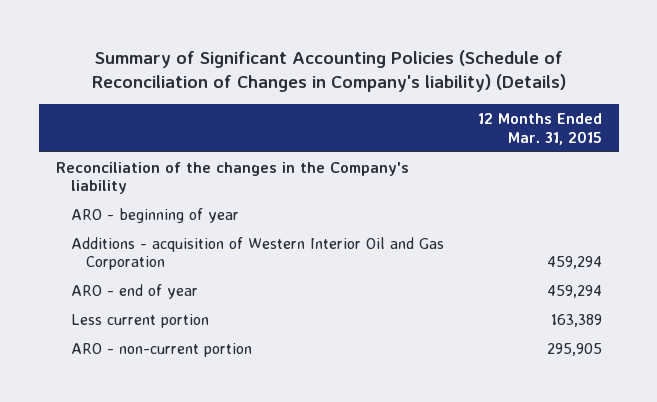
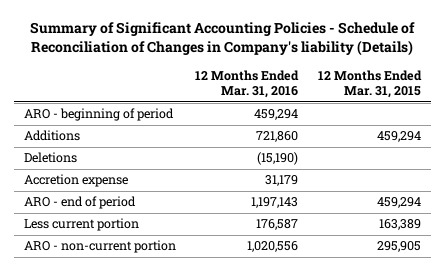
[91,49,566,93] Summary of Significant Accounting Policies (Schedule of Reconciliation of Changes in Company's liability) (Details) -> [30,22,416,57] Summary of Significant Accounting Policies - Schedule of Reconciliation of Changes in Company's liability (Details)
none -> [195,70,300,99] 12 Months Ended Mar. 31, 2016
[55,161,409,195] Reconciliation of the changes in the Company's liability -> none
[70,207,239,223] ARO - beginning of year -> [23,108,174,122] ARO - beginning of period
[70,236,444,271] Additions - acquisition of Western Interior Oil and Gas Corporation -> [23,130,80,142] Additions
none -> [23,152,77,164] Deletions
none -> [23,174,128,188] Accretion expense
[70,283,198,299] ARO - end of year -> [23,196,136,210] ARO - end of period

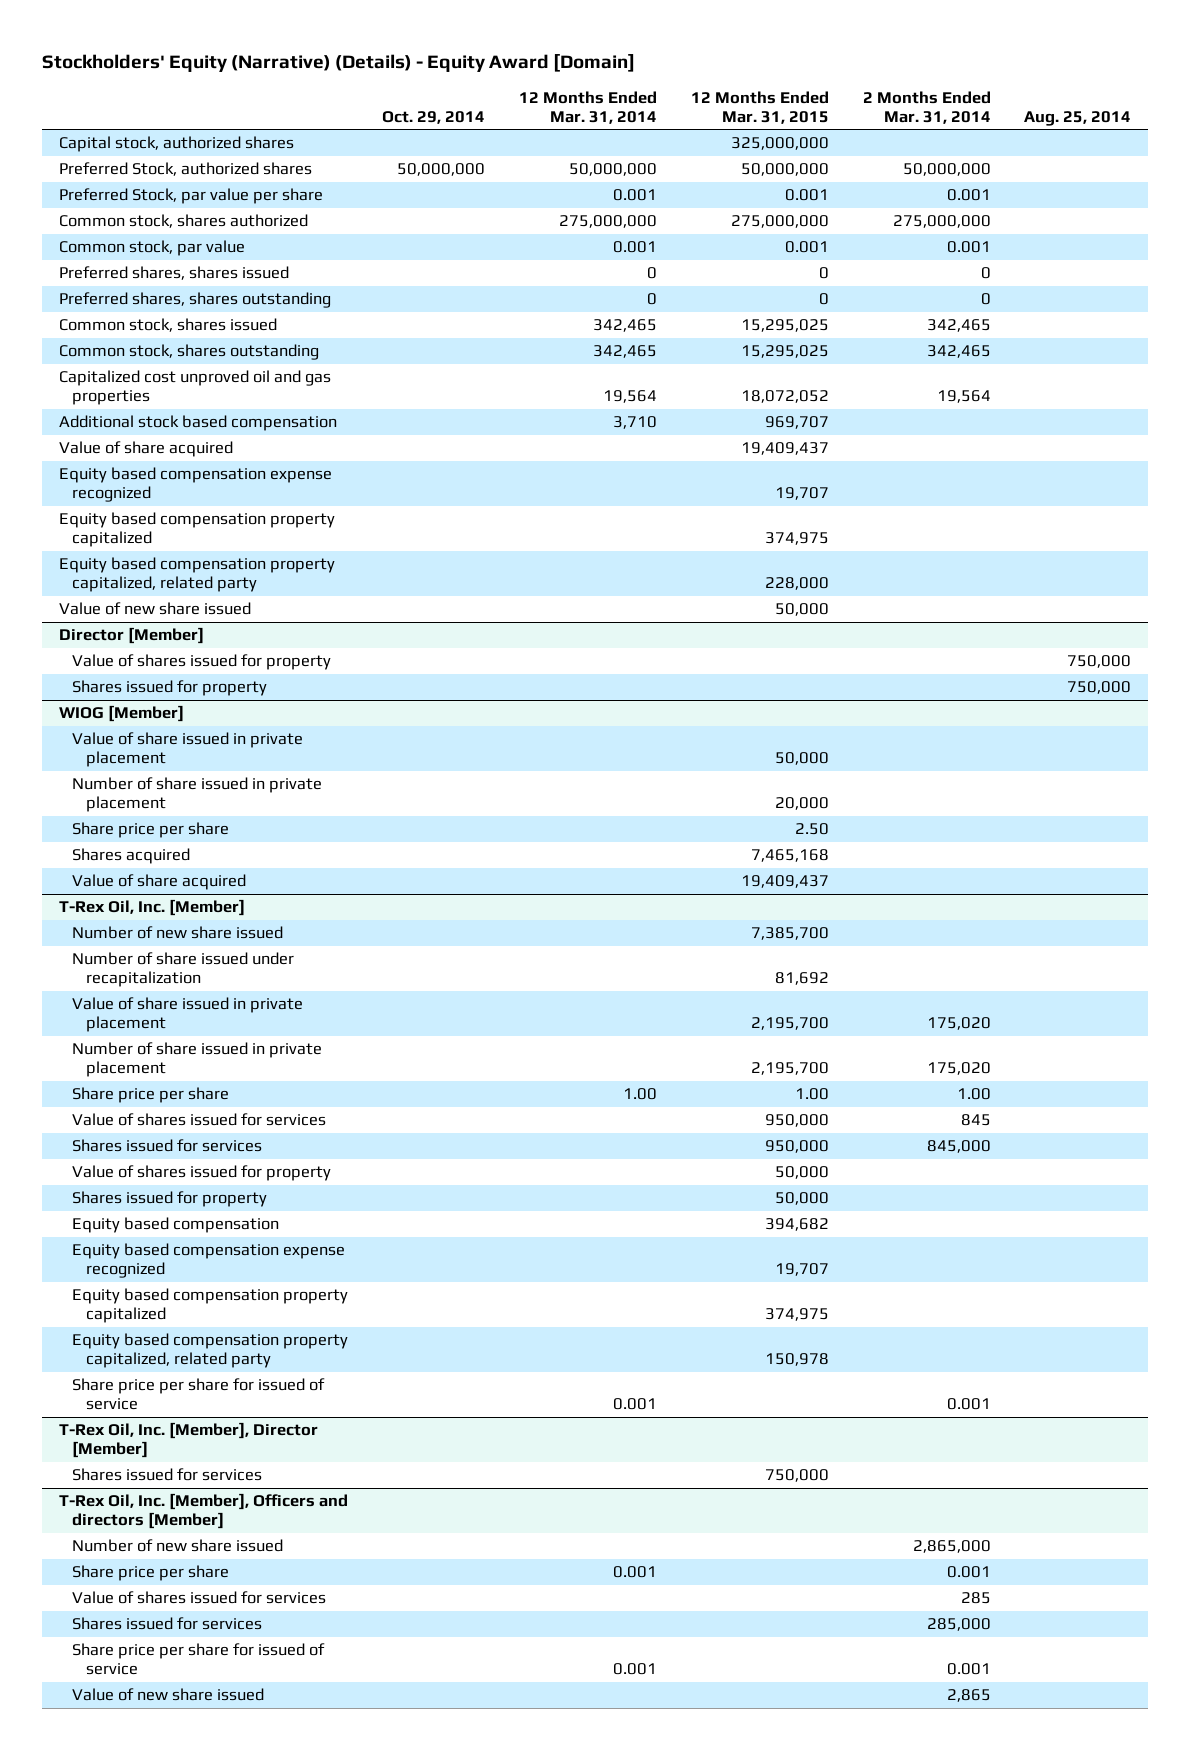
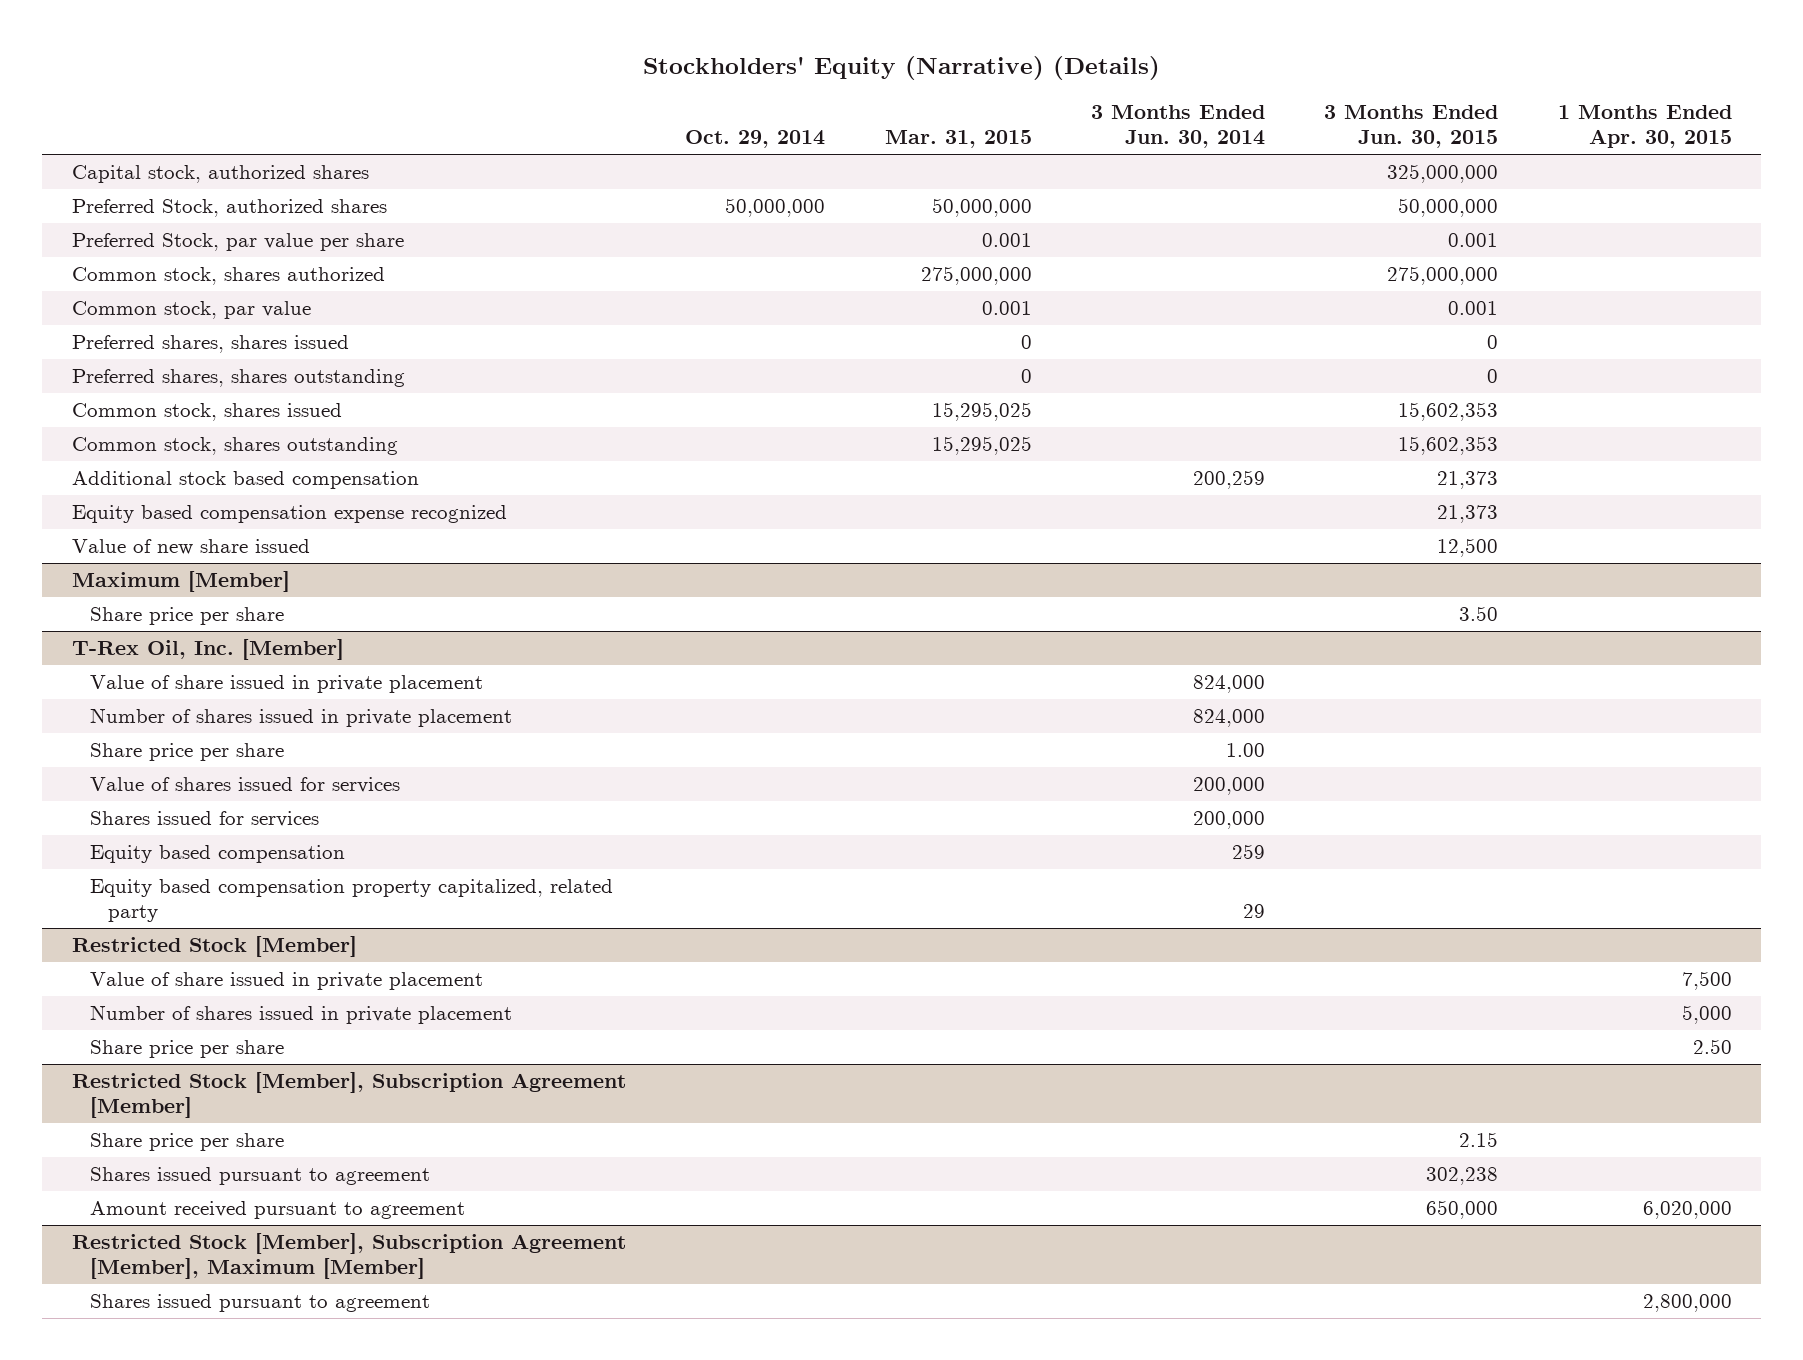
[42,53,636,72] Stockholders' Equity (Narrative) (Details) - Equity Award [Domain] -> [642,56,1160,81] Stockholders' Equity (Narrative) (Details)
[519,90,658,124] 12 Months Ended Mar. 31, 2014 -> none
[690,90,829,124] 12 Months Ended Mar. 31, 2015 -> none
[862,90,991,124] 2 Months Ended Mar. 31, 2014 -> none
[1024,110,1132,126] Aug. 25, 2014 -> none
none -> [884,130,1032,149] Mar. 31, 2015
none -> [1090,105,1265,149] 3 Months Ended Jun. 30, 2014
none -> [1324,105,1499,149] 3 Months Ended Jun. 30, 2015
none -> [1557,105,1732,149] 1 Months Ended Apr. 30, 2015
[59,370,332,406] Capitalized cost unproved oil and gas properties -> none
[59,441,234,458] Value of share acquired -> none
[59,512,336,548] Equity based compensation property capitalized -> none
[59,557,336,593] Equity based compensation property capitalized, related party -> none
[59,627,205,645] Director [Member] -> none
[72,654,332,671] Value of shares issued for property -> none
[72,680,268,697] Shares issued for property -> none
[59,705,185,723] WIOG [Member] -> none
[72,732,304,768] Value of share issued in private placement -> none
[72,777,323,813] Number of share issued in private placement -> none
[72,822,230,839] Share price per share -> none
[72,848,191,865] Shares acquired -> none
[72,874,247,891] Value of share acquired -> none
none -> [71,571,290,593] Maximum [Member]
none -> [89,607,284,626] Share price per share
[72,926,284,940] Number of new share issued -> none
[72,952,295,988] Number of share issued under recapitalization -> none
[72,1042,323,1078] Number of share issued in private placement -> [89,708,512,728] Number of shares issued in private placement
[72,1165,332,1182] Value of shares issued for property -> none
[72,1191,268,1208] Shares issued for property -> none
[72,1243,346,1279] Equity based compensation expense recognized -> none
[72,1288,349,1324] Equity based compensation property capitalized -> none
[72,1378,326,1411] Share price per share for issued of service -> none
[59,1422,319,1459] T-Rex Oil, Inc. [Member], Director [Member] -> none
[72,1468,263,1482] Shares issued for services -> none
[59,1493,349,1530] T-Rex Oil, Inc. [Member], Officers and directors [Member] -> none
[72,1539,284,1553] Number of new share issued -> none
[72,1565,230,1582] Share price per share -> none
[72,1591,327,1605] Value of shares issued for services -> none
[72,1617,263,1631] Shares issued for services -> none
[72,1643,326,1676] Share price per share for issued of service -> none
[72,1688,265,1702] Value of new share issued -> none
none -> [71,936,357,958] Restricted Stock [Member]
none -> [89,972,483,991] Value of share issued in private placement
none -> [89,1005,512,1025] Number of shares issued in private placement
none -> [89,1040,284,1059] Share price per share
none -> [71,1072,626,1119] Restricted Stock [Member], Subscription Agreement [Member]
none -> [89,1133,284,1152] Share price per share
none -> [89,1167,430,1186] Shares issued pursuant to agreement
none -> [89,1201,465,1220] Amount received pursuant to agreement
none -> [71,1233,626,1280] Restricted Stock [Member], Subscription Agreement [Member], Maximum [Member]
none -> [89,1294,430,1313] Shares issued pursuant to agreement

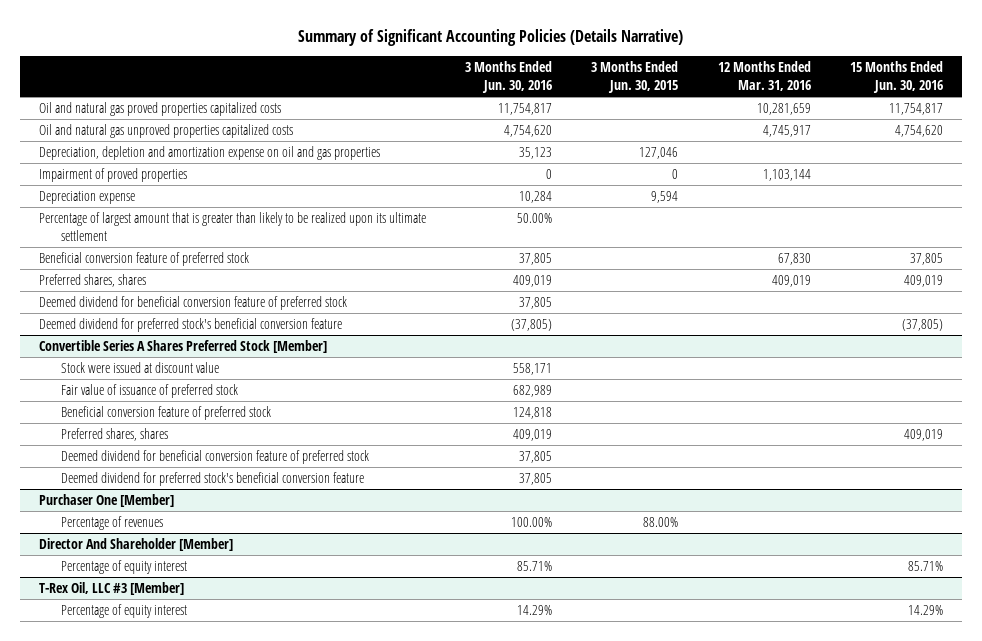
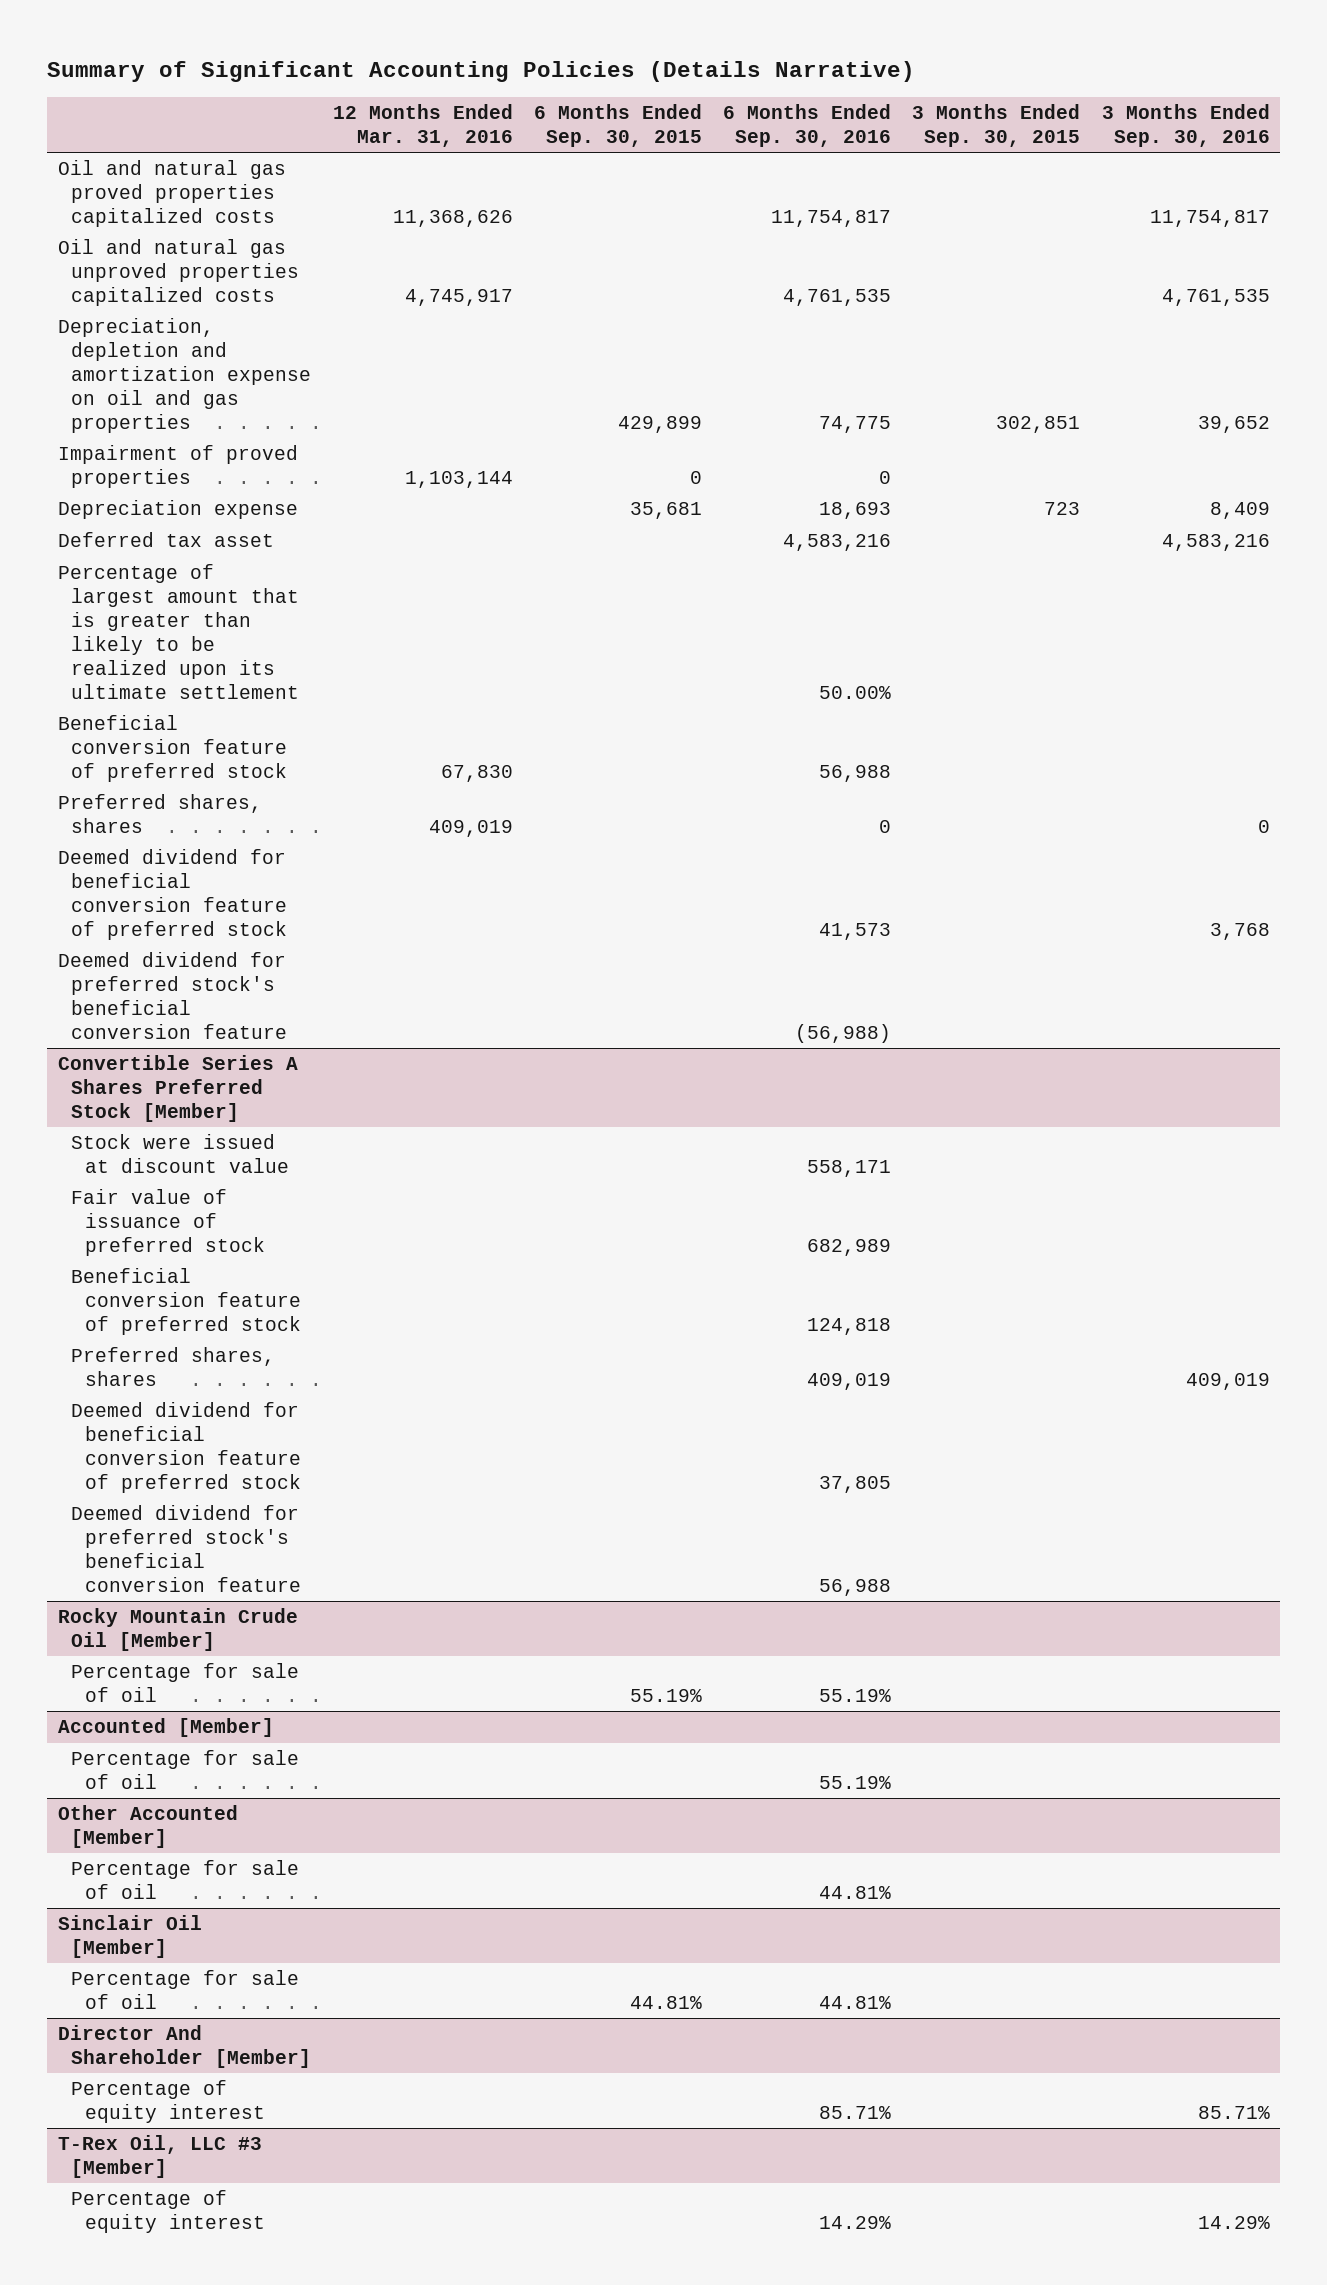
[465,60,553,94] 3 Months Ended Jun. 30, 2016 -> none
[591,60,679,94] 3 Months Ended Jun. 30, 2015 -> none
[849,60,943,94] 15 Months Ended Jun. 30, 2016 -> none
none -> [533,104,702,148] 6 Months Ended Sep. 30, 2015
none -> [723,104,892,148] 6 Months Ended Sep. 30, 2016
none -> [912,104,1081,148] 3 Months Ended Sep. 30, 2015
none -> [1101,104,1270,148] 3 Months Ended Sep. 30, 2016
[756,103,811,116] 10,281,659 -> [392,209,513,227] 11,368,626
none -> [57,532,274,548] Deferred tax asset
[39,494,175,508] Purchaser One [Member] -> none
[61,516,164,531] Percentage of revenues -> none
none -> [57,1608,298,1652] Rocky Mountain Crude Oil [Member]
none -> [71,1663,300,1703] Percentage for sale of oil
none -> [57,1718,274,1738] Accounted [Member]
none -> [71,1750,300,1790] Percentage for sale of oil
none -> [57,1805,238,1849] Other Accounted [Member]
none -> [71,1860,300,1900] Percentage for sale of oil
none -> [57,1915,202,1959] Sinclair Oil [Member]
none -> [71,1970,300,2010] Percentage for sale of oil

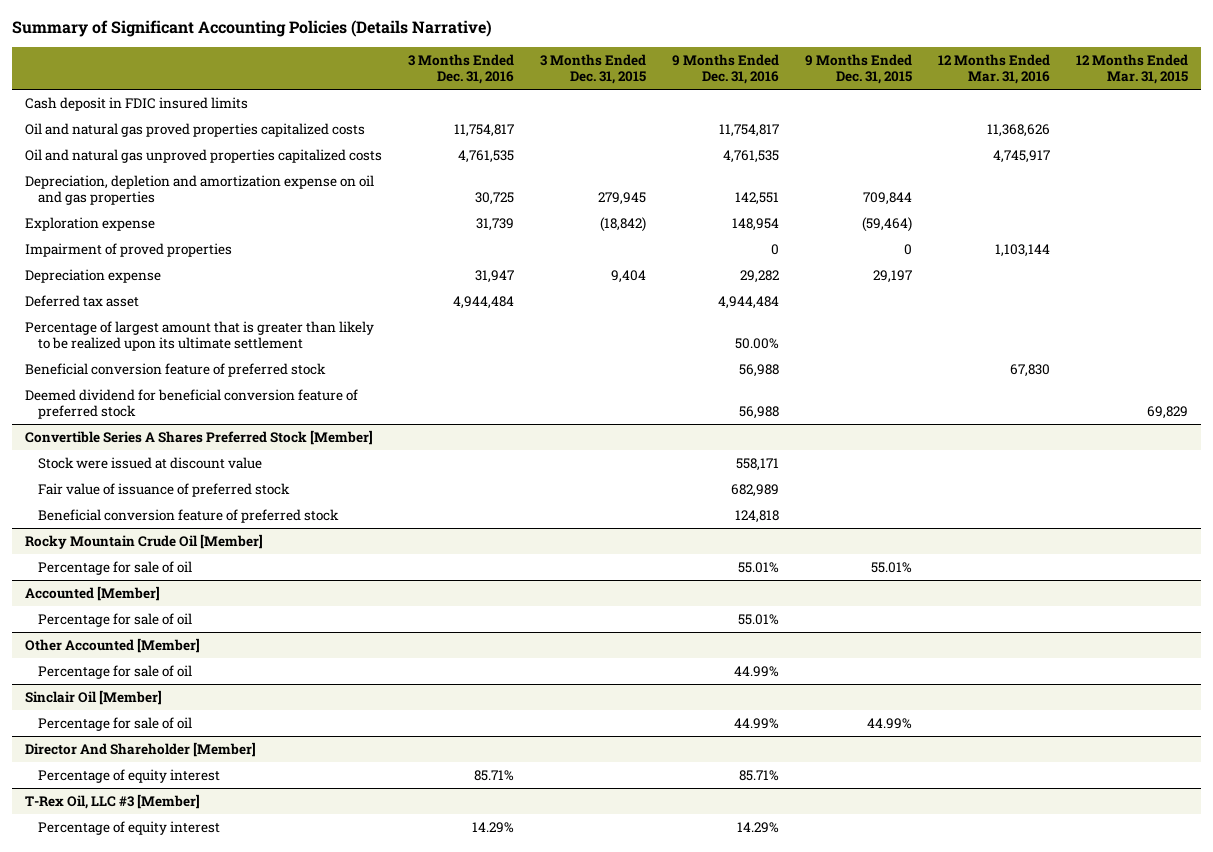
[533,104,702,148] 6 Months Ended Sep. 30, 2015 -> none
[723,104,892,148] 6 Months Ended Sep. 30, 2016 -> none
[912,104,1081,148] 3 Months Ended Sep. 30, 2015 -> none
[1101,104,1270,148] 3 Months Ended Sep. 30, 2016 -> none
none -> [408,53,515,85] 3 Months Ended Dec. 31, 2016
none -> [540,53,647,85] 3 Months Ended Dec. 31, 2015
none -> [672,53,780,85] 9 Months Ended Dec. 31, 2016
none -> [805,53,913,85] 9 Months Ended Dec. 31, 2015
none -> [1076,53,1189,85] 12 Months Ended Mar. 31, 2015
none -> [25,96,249,111] Cash deposit in FDIC insured limits
none -> [25,216,156,231] Exploration expense
[57,794,262,834] Preferred shares, shares -> none
[57,952,288,1039] Deemed dividend for preferred stock's beneficial conversion feature -> none
[71,1347,276,1387] Preferred shares, shares -> none
[71,1402,302,1493] Deemed dividend for beneficial conversion feature of preferred stock -> none
[71,1505,302,1592] Deemed dividend for preferred stock's beneficial conversion feature -> none

